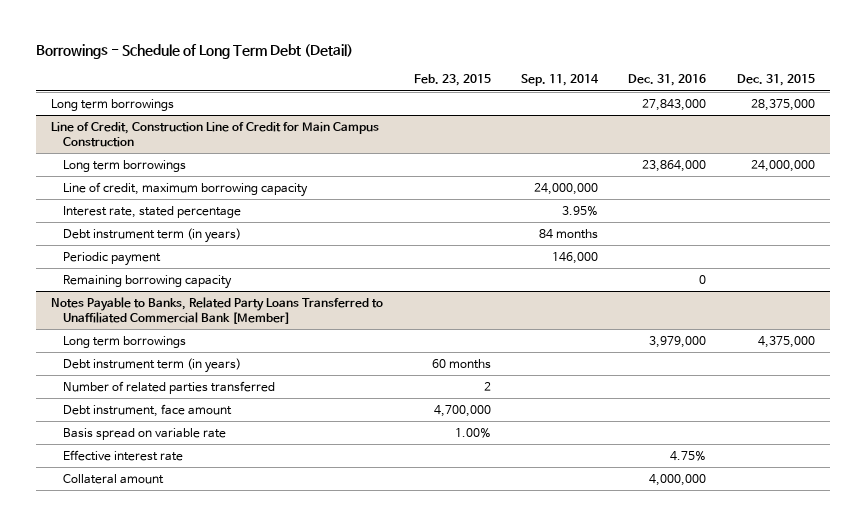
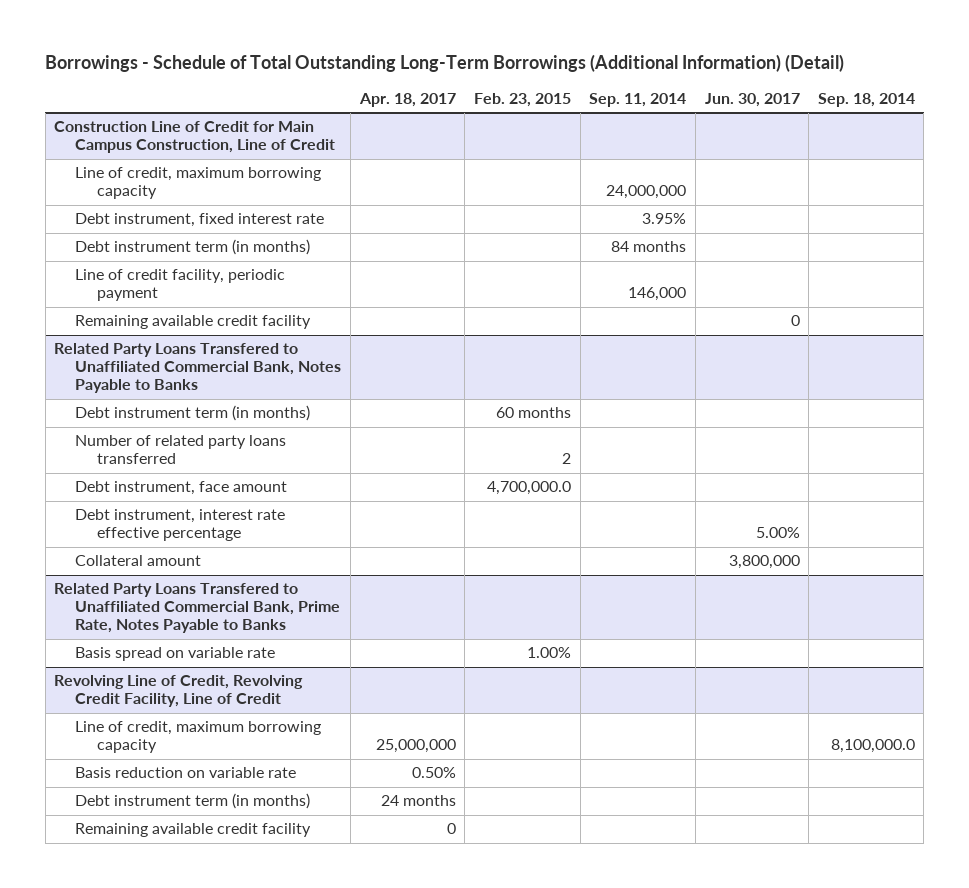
[36,44,354,60] Borrowings - Schedule of Long Term Debt (Detail) -> [45,53,845,72] Borrowings - Schedule of Total Outstanding Long-Term Borrowings (Additional Information) (Detail)
[628,74,707,87] Dec. 31, 2016 -> none
[736,74,815,87] Dec. 31, 2015 -> none
none -> [358,92,456,107] Apr. 18, 2017
none -> [704,92,800,107] Jun. 30, 2017
none -> [817,92,915,107] Sep. 18, 2014
[51,99,175,112] Long term borrowings -> none
[62,160,186,173] Long term borrowings -> none
[51,122,380,147] Line of Credit, Construction Line of Credit for Main Campus Construction -> [54,121,336,154] Construction Line of Credit for Main Campus Construction, Line of Credit
[62,336,186,349] Long term borrowings -> none
[62,428,226,441] Basis spread on variable rate -> none
[62,206,241,219] Interest rate, stated percentage -> [75,213,325,228] Debt instrument, fixed interest rate
[62,228,241,244] Debt instrument term (in years) -> [75,239,311,256] Debt instrument term (in months)
[62,252,161,267] Periodic payment -> [75,269,286,302] Line of credit facility, periodic payment
[62,275,232,290] Remaining borrowing capacity -> [75,315,312,330] Remaining available credit facility
[51,297,384,324] Notes Payable to Banks, Related Party Loans Transferred to Unaffiliated Commercial Bank [Member] -> [54,343,342,394] Related Party Loans Transfered to Unaffiliated Commercial Bank, Notes Payable to Banks
[62,358,241,374] Debt instrument term (in years) -> [75,405,311,422] Debt instrument term (in months)
[62,381,275,395] Number of related parties transferred -> [75,435,287,465] Number of related party loans transferred
[433,405,491,418] 4,700,000 -> [486,481,571,496] 4,700,000.0
[62,450,183,462] Effective interest rate -> [75,509,286,542] Debt instrument, interest rate effective percentage
none -> [54,583,341,634] Related Party Loans Transfered to Unaffiliated Commercial Bank, Prime Rate, Notes Payable to Banks
none -> [75,647,276,662] Basis spread on variable rate
none -> [54,675,304,708] Revolving Line of Credit, Revolving Credit Facility, Line of Credit
none -> [75,721,322,754] Line of credit, maximum borrowing capacity
none -> [75,767,297,779] Basis reduction on variable rate
none -> [75,793,311,810] Debt instrument term (in months)
none -> [75,823,312,838] Remaining available credit facility

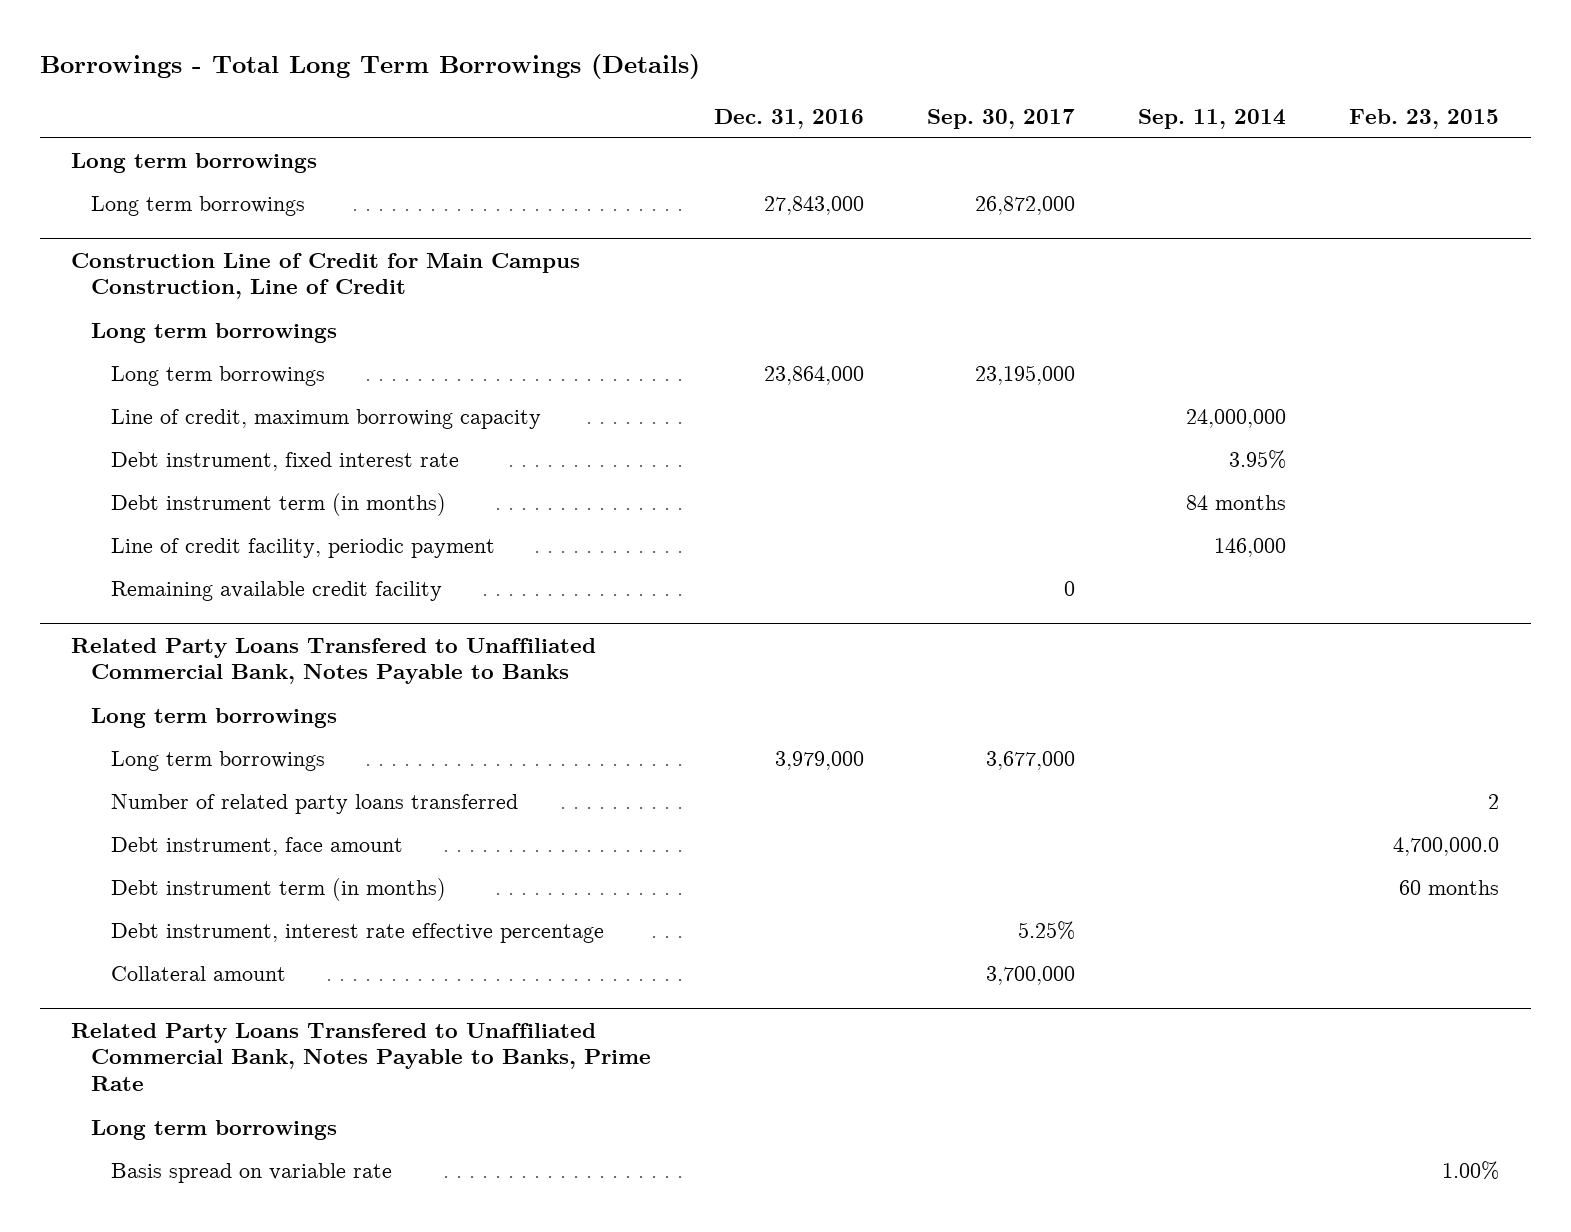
[45,53,845,72] Borrowings - Schedule of Total Outstanding Long-Term Borrowings (Additional Information) (Detail) -> [39,54,700,80] Borrowings - Total Long Term Borrowings (Details)
[358,92,456,107] Apr. 18, 2017 -> none
[704,92,800,107] Jun. 30, 2017 -> none
[817,92,915,107] Sep. 18, 2014 -> none
none -> [714,108,865,129] Dec. 31, 2016
none -> [927,108,1076,129] Sep. 30, 2017
none -> [71,153,318,174] Long term borrowings
none -> [90,196,305,217] Long term borrowings
none -> [90,323,337,344] Long term borrowings
none -> [110,366,325,387] Long term borrowings
none -> [90,708,337,729] Long term borrowings
none -> [110,751,325,772] Long term borrowings
[75,405,311,422] Debt instrument term (in months) -> [110,878,446,902] Debt instrument term (in months)
[54,583,341,634] Related Party Loans Transfered to Unaffiliated Commercial Bank, Prime Rate, Notes Payable to Banks -> [71,1022,651,1092] Related Party Loans Transfered to Unaffiliated Commercial Bank, Notes Payable to Banks, Prime Rate
none -> [90,1120,337,1141] Long term borrowings
[54,675,304,708] Revolving Line of Credit, Revolving Credit Facility, Line of Credit -> none
[75,721,322,754] Line of credit, maximum borrowing capacity -> none
[75,767,297,779] Basis reduction on variable rate -> none
[75,793,311,810] Debt instrument term (in months) -> none
[75,823,312,838] Remaining available credit facility -> none

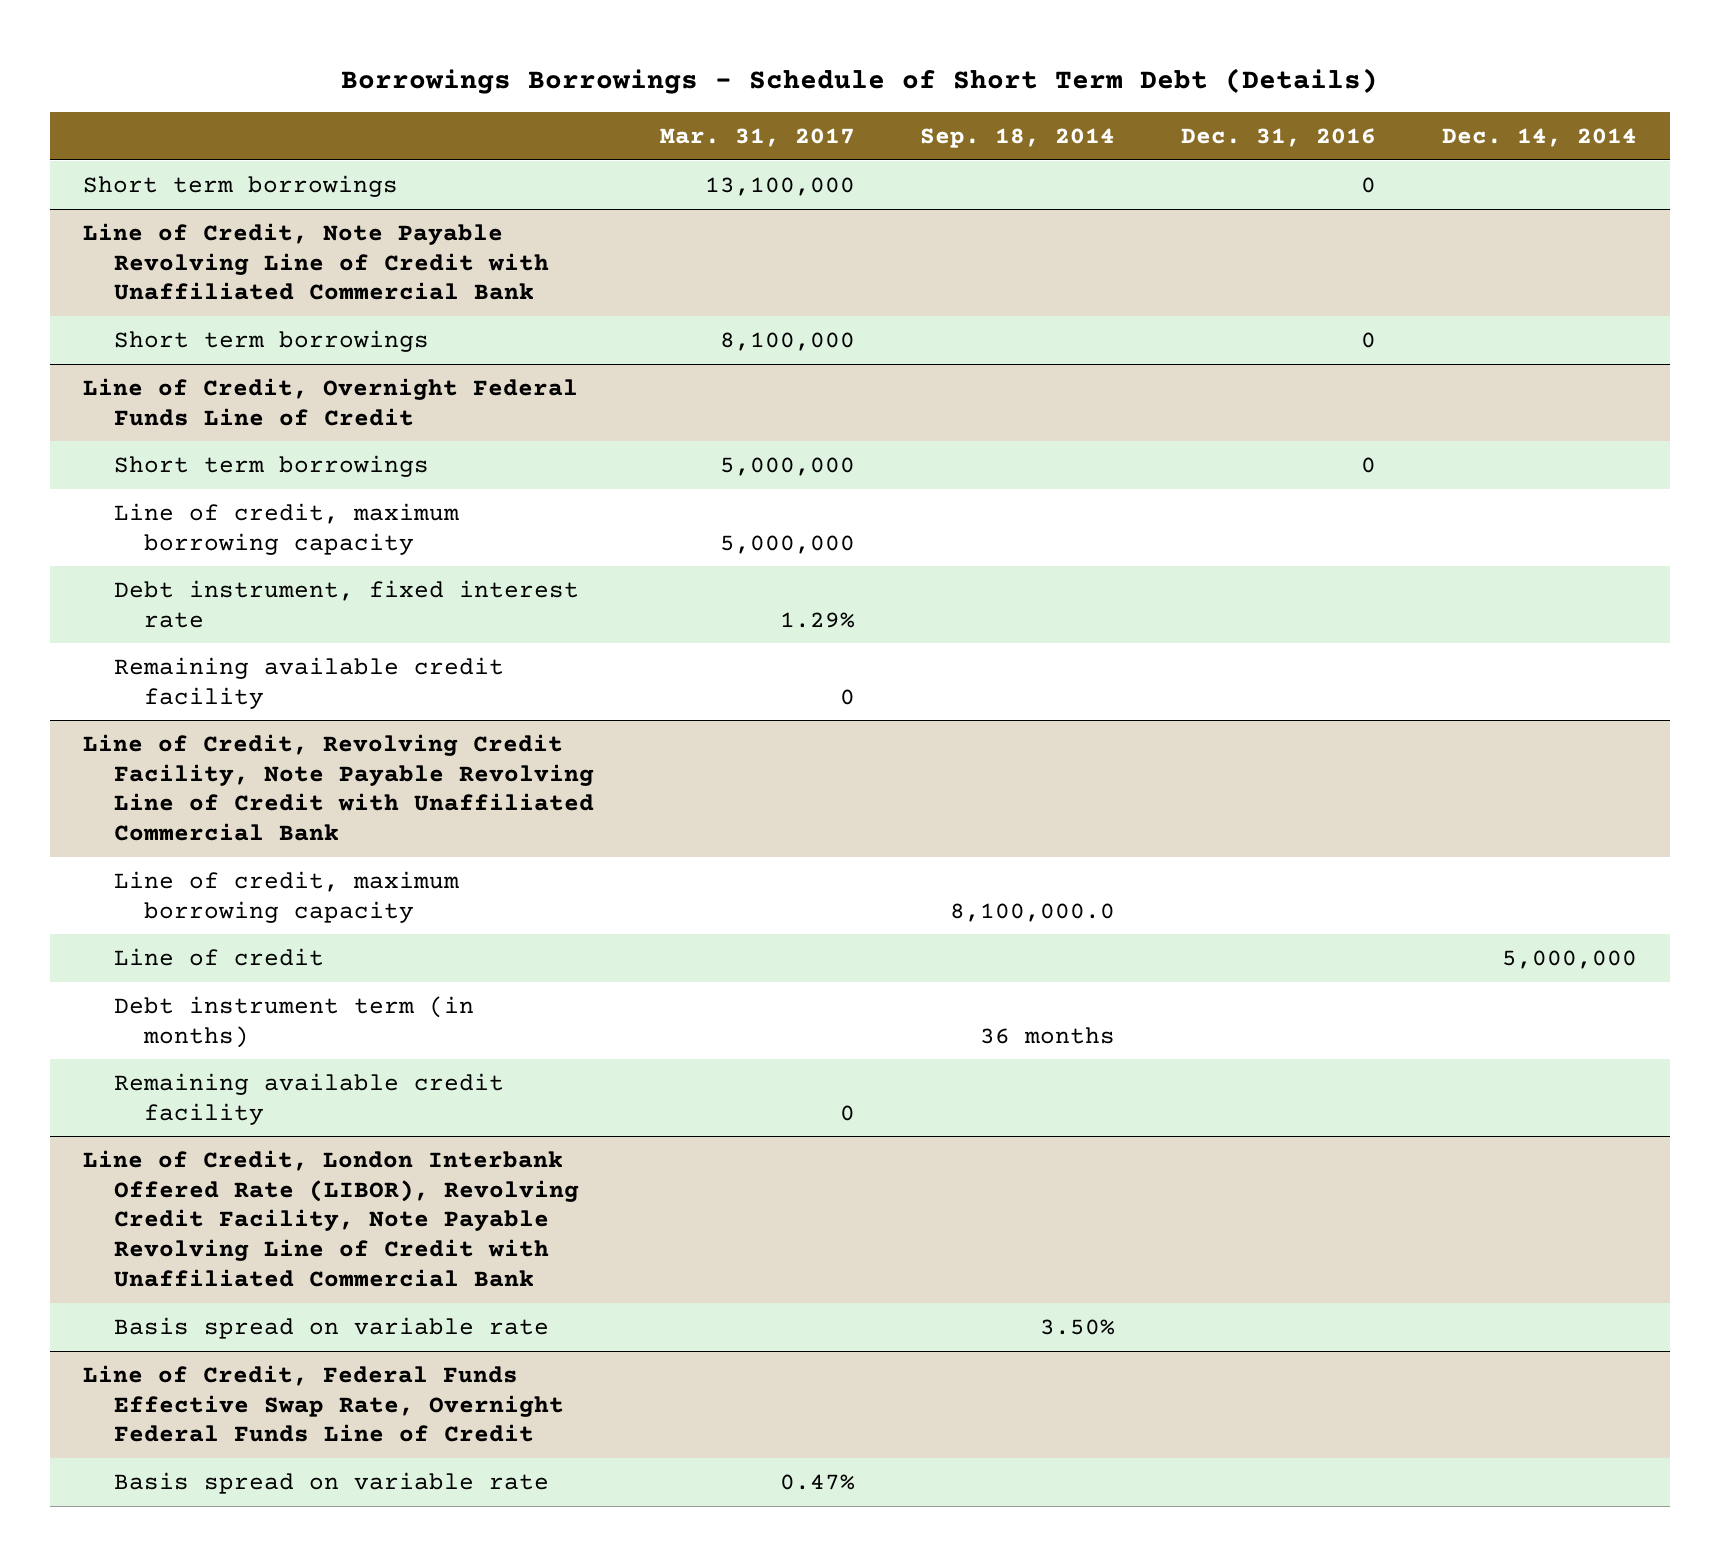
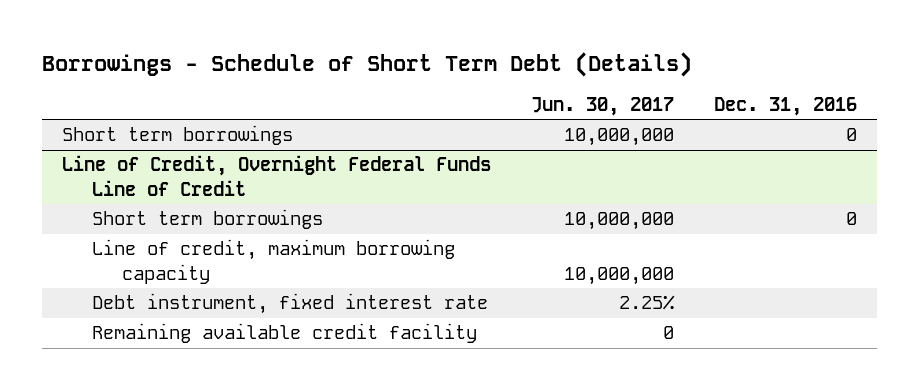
[341,67,1379,94] Borrowings Borrowings - Schedule of Short Term Debt (Details) -> [41,51,692,77] Borrowings - Schedule of Short Term Debt (Details)
[659,127,855,147] Mar. 31, 2017 -> none
[920,127,1116,148] Sep. 18, 2014 -> none
[1442,127,1638,147] Dec. 14, 2014 -> none
none -> [531,97,675,117] Jun. 30, 2017
[82,222,549,301] Line of Credit, Note Payable Revolving Line of Credit with Unaffiliated Commercial Bank -> none
[113,329,429,352] Short term borrowings -> none
[82,733,594,842] Line of Credit, Revolving Credit Facility, Note Payable Revolving Line of Credit with Unaffiliated Commercial Bank -> none
[113,870,459,923] Line of credit, maximum borrowing capacity -> none
[113,947,324,966] Line of credit -> none
[113,995,474,1048] Debt instrument term (in months) -> none
[113,1072,504,1125] Remaining available credit facility -> none
[82,1149,579,1287] Line of Credit, London Interbank Offered Rate (LIBOR), Revolving Credit Facility, Note Payable Revolving Line of Credit with Unaffiliated Commercial Bank -> none
[113,1316,549,1339] Basis spread on variable rate -> none
[82,1364,564,1443] Line of Credit, Federal Funds Effective Swap Rate, Overnight Federal Funds Line of Credit -> none
[113,1471,549,1494] Basis spread on variable rate -> none

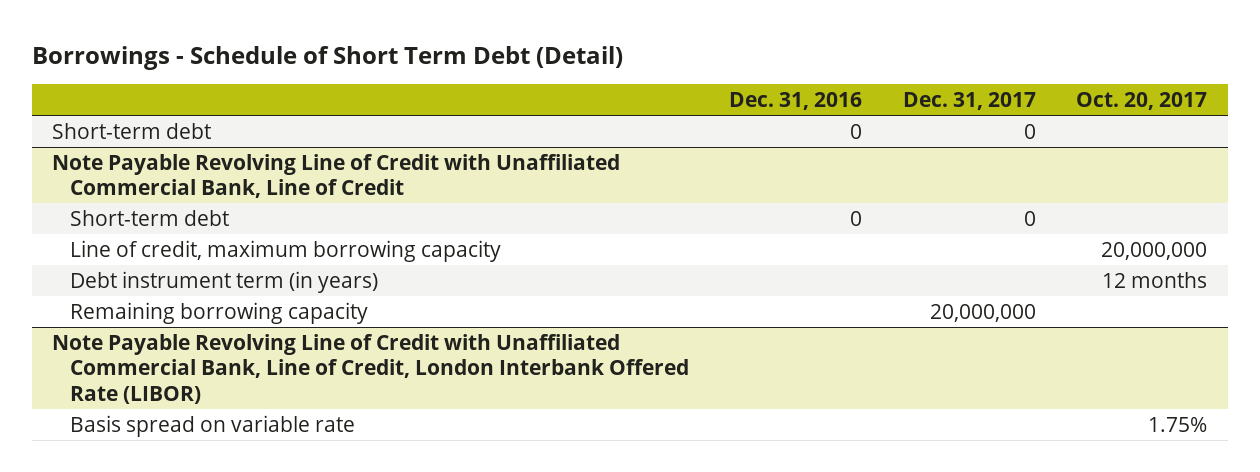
[41,51,692,77] Borrowings - Schedule of Short Term Debt (Details) -> [31,45,623,70] Borrowings - Schedule of Short Term Debt (Detail)
[531,97,675,117] Jun. 30, 2017 -> none
none -> [902,91,1036,110] Dec. 31, 2017
none -> [1076,91,1208,110] Oct. 20, 2017
[61,155,491,196] Line of Credit, Overnight Federal Funds Line of Credit -> none
[91,209,323,230] Short term borrowings -> none
[91,239,455,284] Line of credit, maximum borrowing capacity -> none
[91,293,488,315] Debt instrument, fixed interest rate -> none
[91,323,477,344] Remaining available credit facility -> none
[61,125,293,146] Short term borrowings -> [52,122,212,139] Short-term debt
none -> [52,153,621,199] Note Payable Revolving Line of Credit with Unaffiliated Commercial Bank, Line of Credit
none -> [69,209,229,226] Short-term debt
none -> [69,239,501,262] Line of credit, maximum borrowing capacity
none -> [69,270,378,293] Debt instrument term (in years)
none -> [69,301,368,324] Remaining borrowing capacity
none -> [52,333,689,404] Note Payable Revolving Line of Credit with Unaffiliated Commercial Bank, Line of Credit, London Interbank Offered Rate (LIBOR)
none -> [69,414,355,437] Basis spread on variable rate

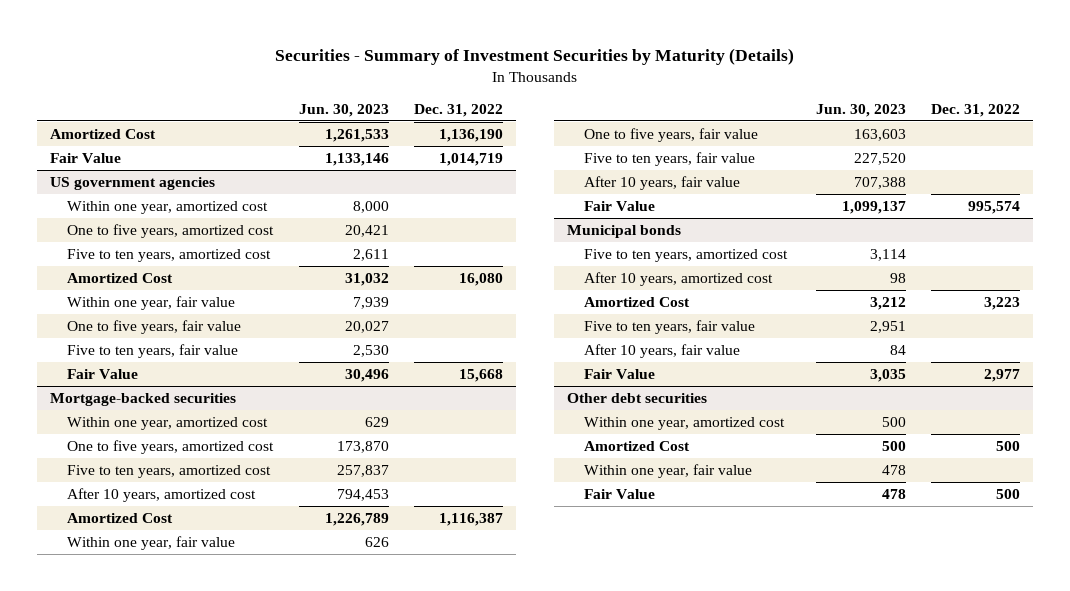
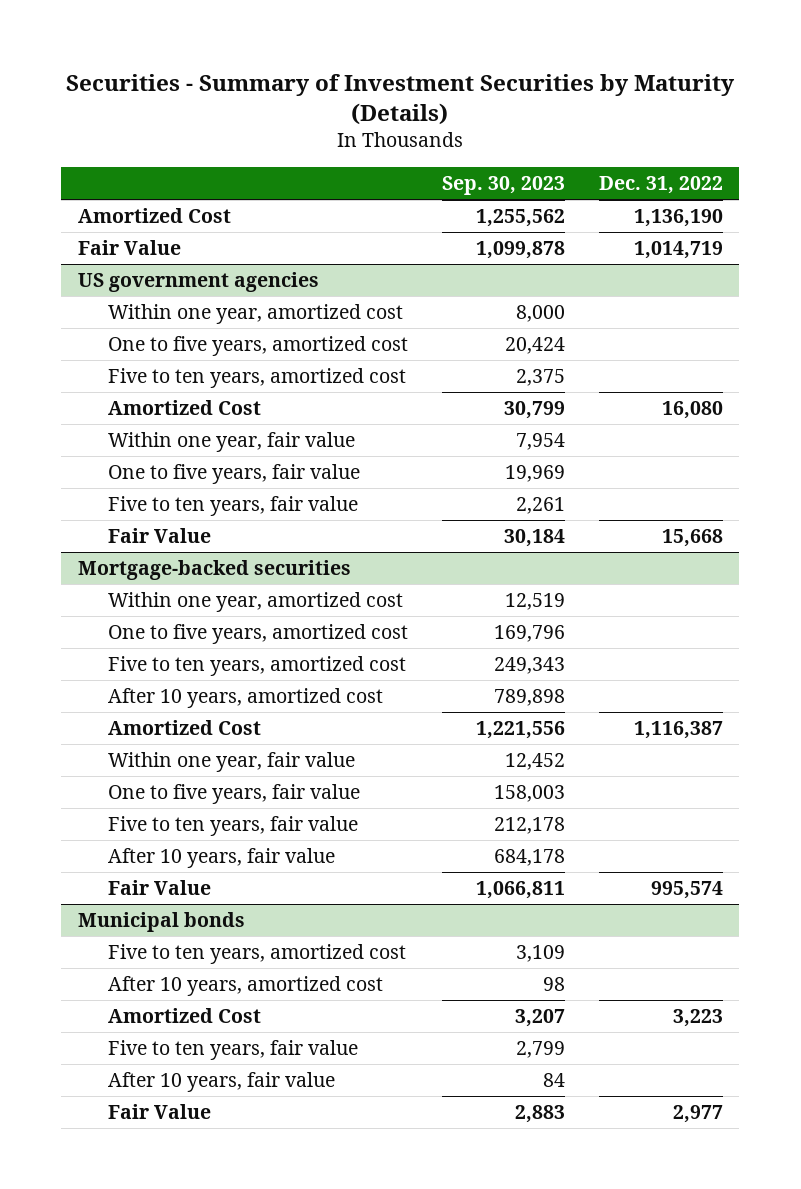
[298,104,389,118] Jun. 30, 2023 -> none
none -> [441,175,565,195] Sep. 30, 2023
[567,392,708,403] Other debt securities -> none
[584,416,786,430] Within one year, amortized cost -> none
[584,440,691,451] Amortized Cost -> none
[584,463,753,478] Within one year, fair value -> none
[584,488,656,499] Fair Value -> none

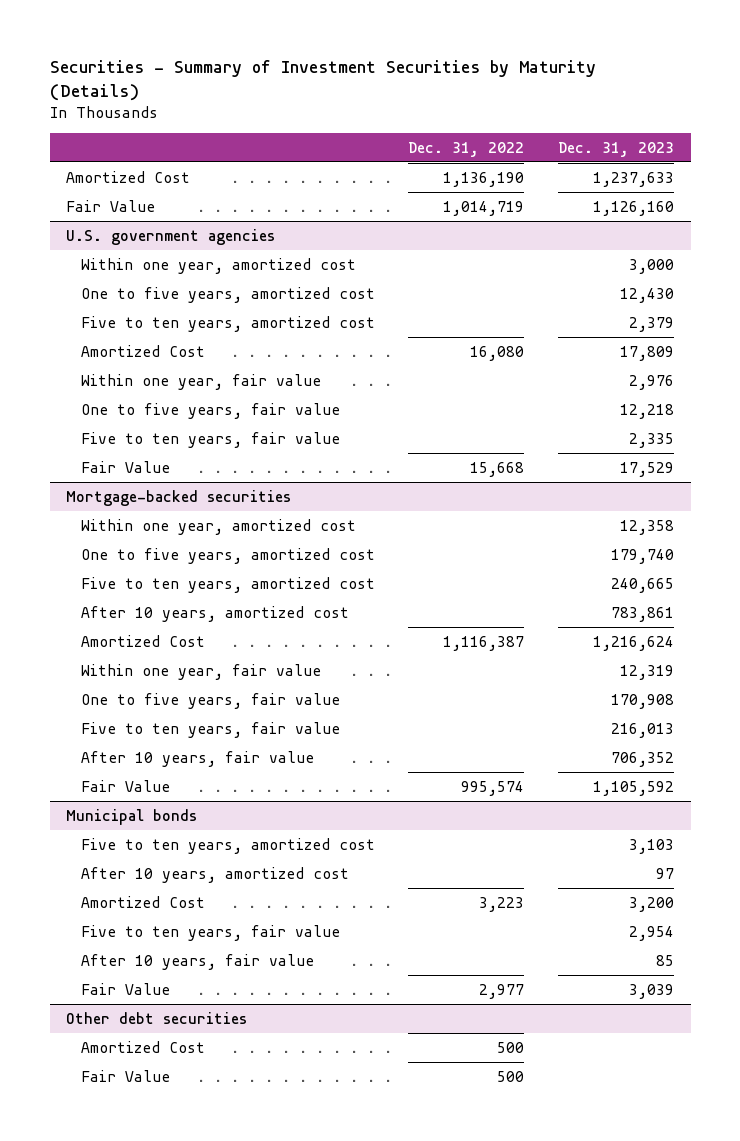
[441,175,565,195] Sep. 30, 2023 -> none
none -> [557,141,674,157] Dec. 31, 2023
[78,272,320,293] US government agencies -> [66,228,276,245] U.S. government agencies
none -> [66,1011,248,1024] Other debt securities
none -> [80,1040,205,1053] Amortized Cost
none -> [80,1069,170,1082] Fair Value

